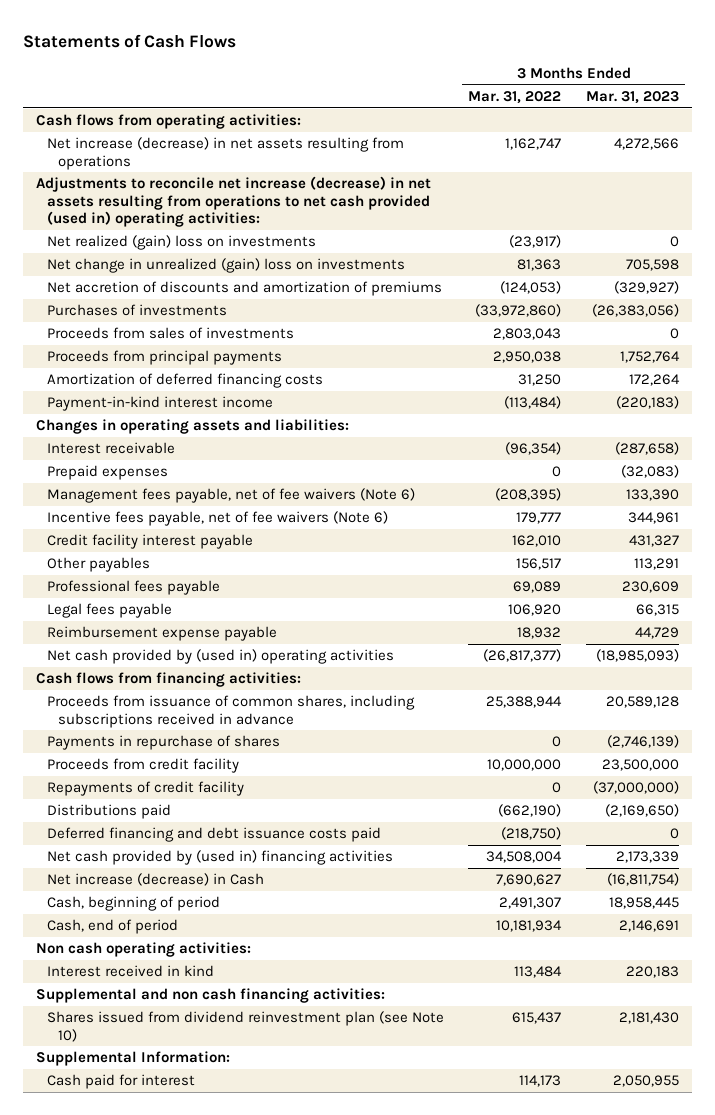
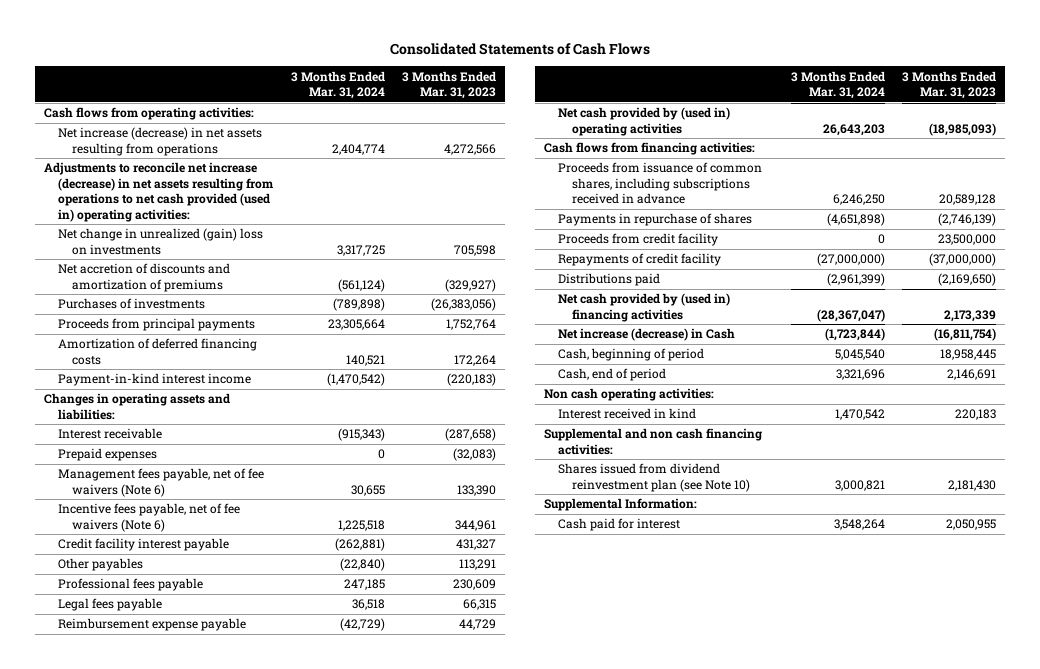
[23,33,237,48] Statements of Cash Flows -> [390,43,651,56] Consolidated Statements of Cash Flows
[468,90,562,104] Mar. 31, 2022 -> none
none -> [290,70,385,100] 3 Months Ended Mar. 31, 2024
[46,235,316,251] Net realized (gain) loss on investments -> none
[46,327,294,340] Proceeds from sales of investments -> none
[46,827,381,843] Deferred financing and debt issuance costs paid -> none

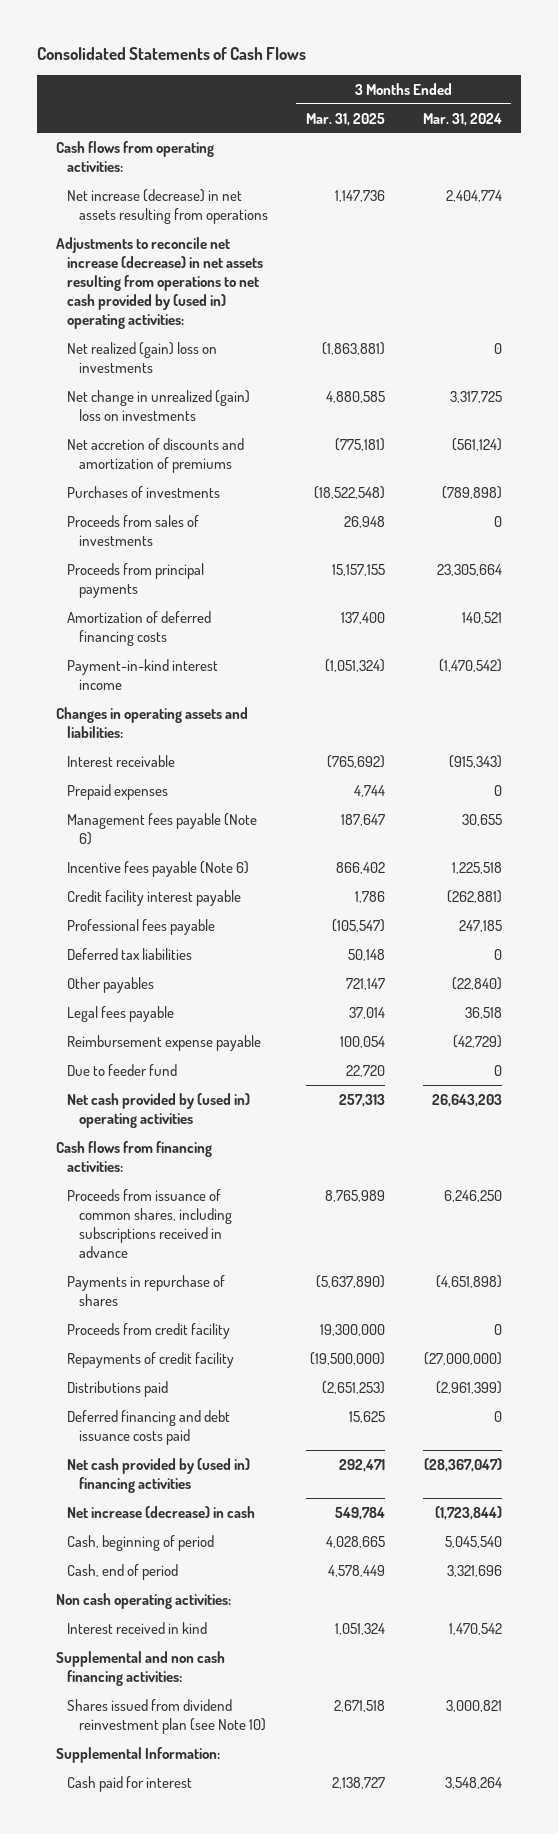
[402,70,497,100] 3 Months Ended Mar. 31, 2023 -> none
none -> [305,112,385,126] Mar. 31, 2025
[44,162,274,222] Adjustments to reconcile net increase (decrease) in net assets resulting from operations to net cash provided (used in) operating activities: -> [56,236,264,329] Adjustments to reconcile net increase (decrease) in net assets resulting from operations to net cash provided by (used in) operating activities:
none -> [67,341,218,373] Net realized (gain) loss on investments
none -> [67,514,200,546] Proceeds from sales of investments
[58,468,265,497] Management fees payable, net of fee waivers (Note 6) -> [67,812,258,845] Management fees payable (Note 6)
[58,503,241,532] Incentive fees payable, net of fee waivers (Note 6) -> [67,860,250,877] Incentive fees payable (Note 6)
none -> [67,947,193,960] Deferred tax liabilities
[58,558,144,572] Other payables -> [67,976,155,993] Other payables
none -> [67,1063,178,1076] Due to feeder fund
none -> [67,1409,231,1445] Deferred financing and debt issuance costs paid
[558,328,736,342] Net increase (decrease) in Cash -> [67,1505,256,1518] Net increase (decrease) in cash

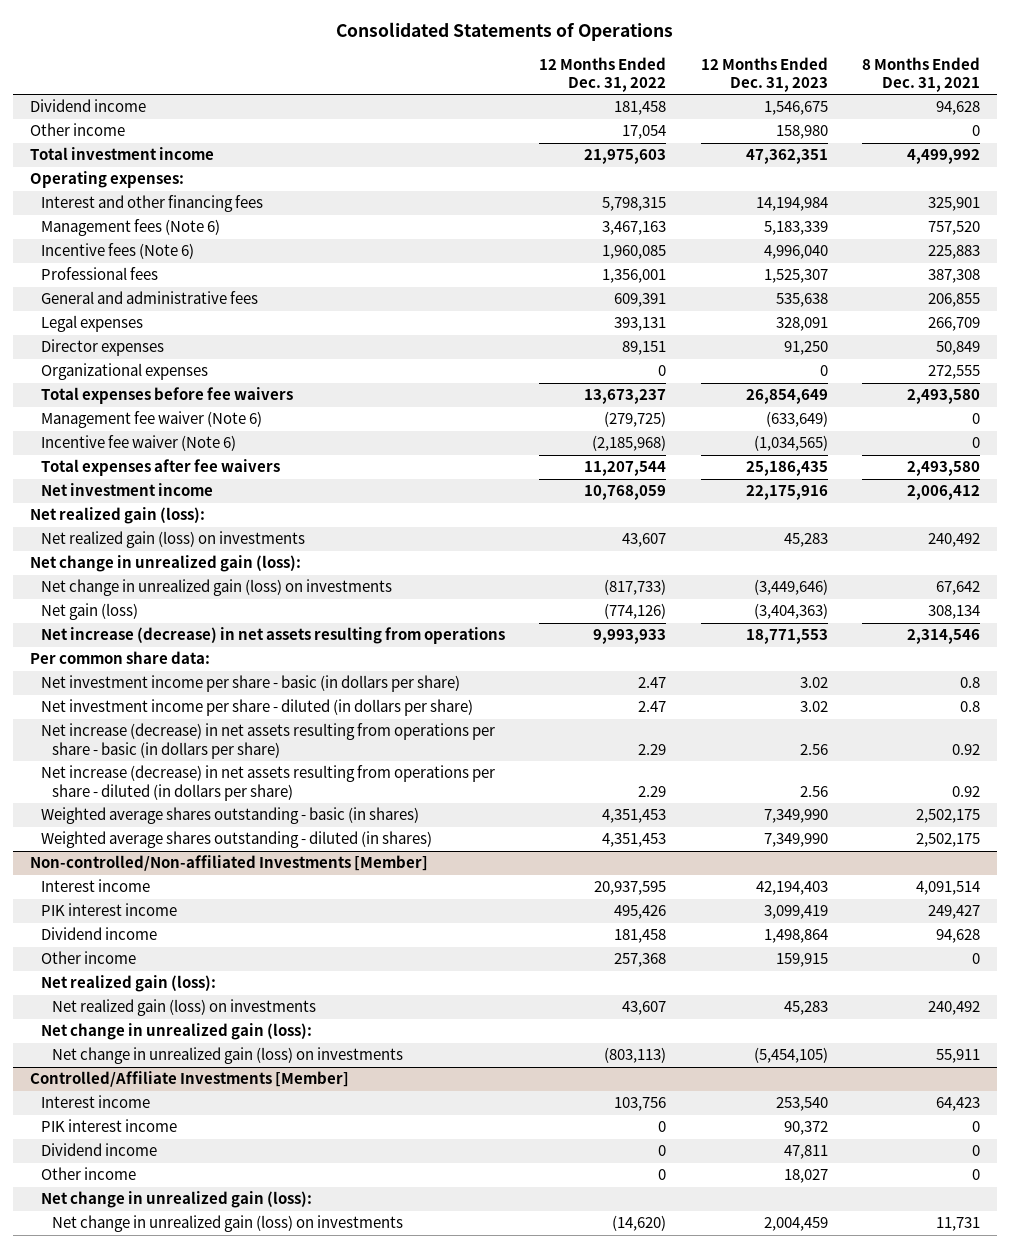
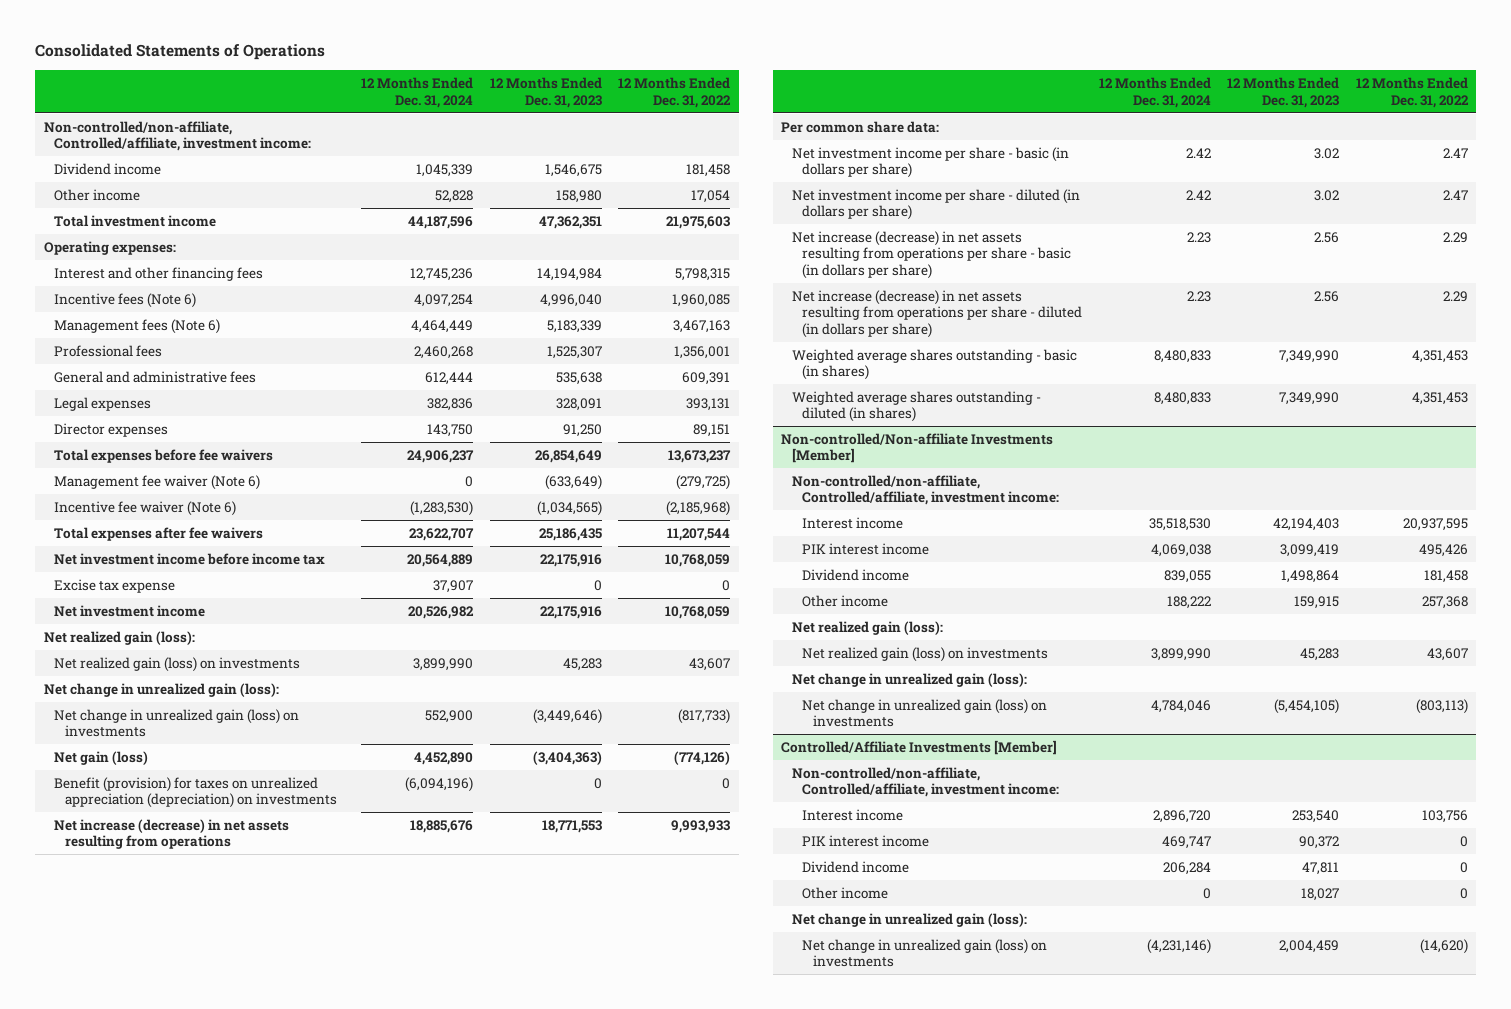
[861,56,980,92] 8 Months Ended Dec. 31, 2021 -> none
none -> [361,76,474,108] 12 Months Ended Dec. 31, 2024
none -> [43,120,312,152] Non-controlled/non-affiliate, Controlled/affiliate, investment income:
[41,219,221,237] Management fees (Note 6) -> [54,318,221,334] Management fees (Note 6)
[41,363,209,381] Organizational expenses -> none
none -> [54,552,326,565] Net investment income before income tax
none -> [54,578,176,593] Excise tax expense
none -> [54,776,337,809] Benefit (provision) for taxes on unrealized appreciation (depreciation) on investments
[30,855,429,872] Non-controlled/Non-affiliated Investments [Member] -> [780,432,1053,464] Non-controlled/Non-affiliate Investments [Member]
none -> [791,474,1060,506] Non-controlled/non-affiliate, Controlled/affiliate, investment income:
none -> [791,766,1060,798] Non-controlled/non-affiliate, Controlled/affiliate, investment income:

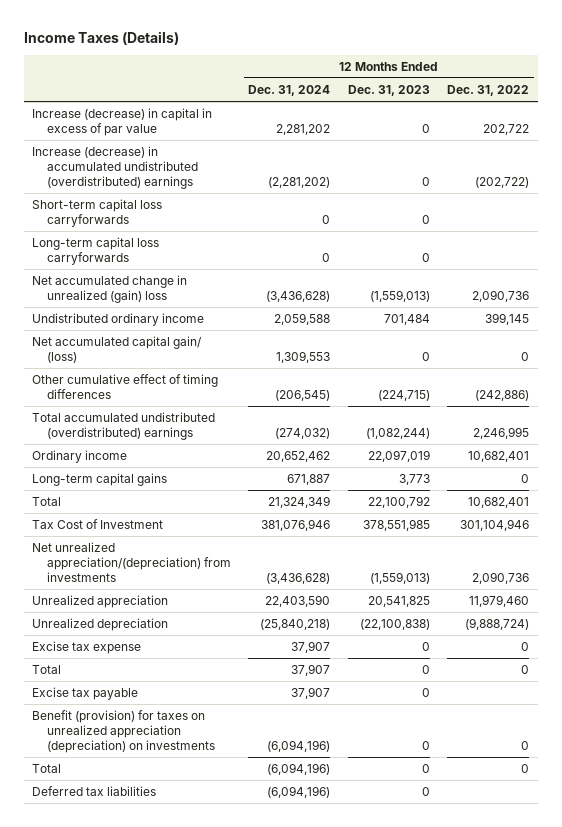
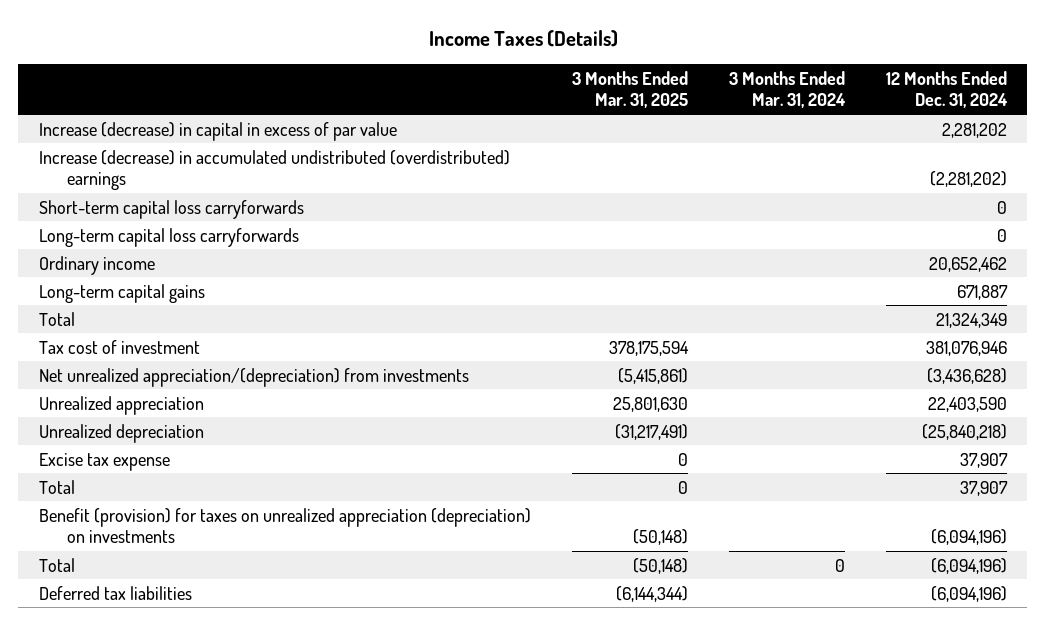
[347,84,430,96] Dec. 31, 2023 -> none
[447,84,530,96] Dec. 31, 2022 -> none
none -> [571,70,688,109] 3 Months Ended Mar. 31, 2025
none -> [728,70,846,109] 3 Months Ended Mar. 31, 2024
[32,275,188,303] Net accumulated change in unrealized (gain) loss -> none
[32,313,205,327] Undistributed ordinary income -> none
[32,336,203,363] Net accumulated capital gain/ (loss) -> none
[32,374,219,399] Other cumulative effect of timing differences -> none
[32,412,216,440] Total accumulated undistributed (overdistributed) earnings -> none
[32,519,164,530] Tax Cost of Investment -> [38,339,200,354] Tax cost of investment
[32,687,139,701] Excise tax payable -> none

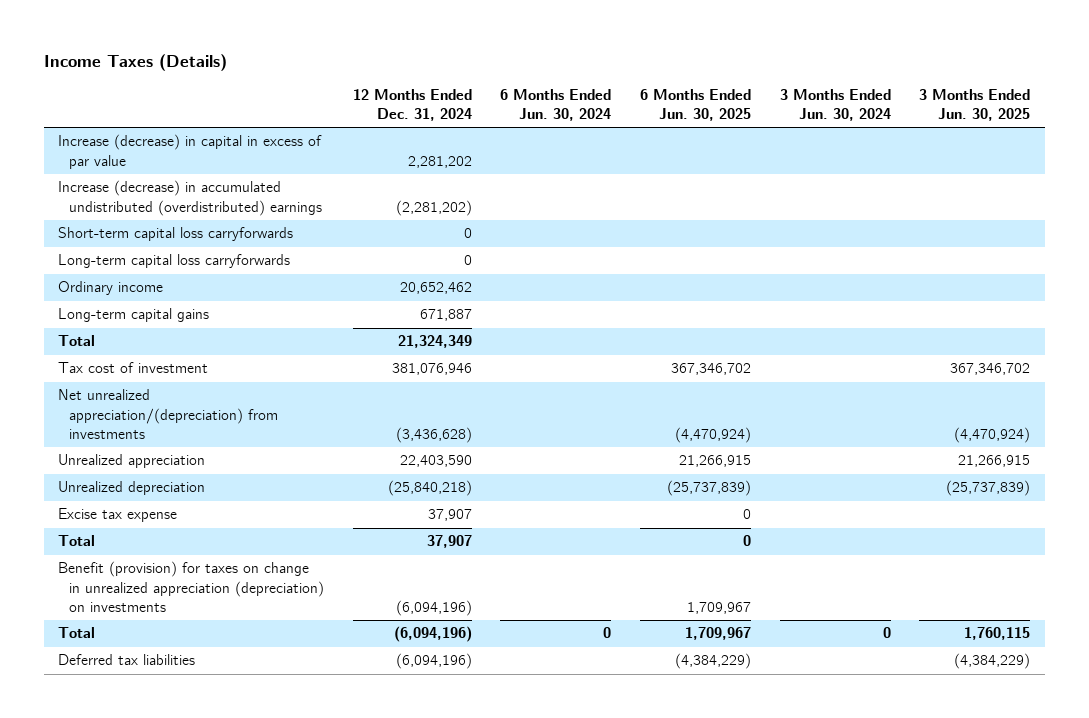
[571,70,688,109] 3 Months Ended Mar. 31, 2025 -> none
[728,70,846,109] 3 Months Ended Mar. 31, 2024 -> none
none -> [500,88,612,121] 6 Months Ended Jun. 30, 2024
none -> [639,88,751,121] 6 Months Ended Jun. 30, 2025
none -> [779,88,891,121] 3 Months Ended Jun. 30, 2024
none -> [919,88,1031,121] 3 Months Ended Jun. 30, 2025
[38,507,531,544] Benefit (provision) for taxes on unrealized appreciation (depreciation) on investments -> [58,561,324,612] Benefit (provision) for taxes on change in unrealized appreciation (depreciation) on investments

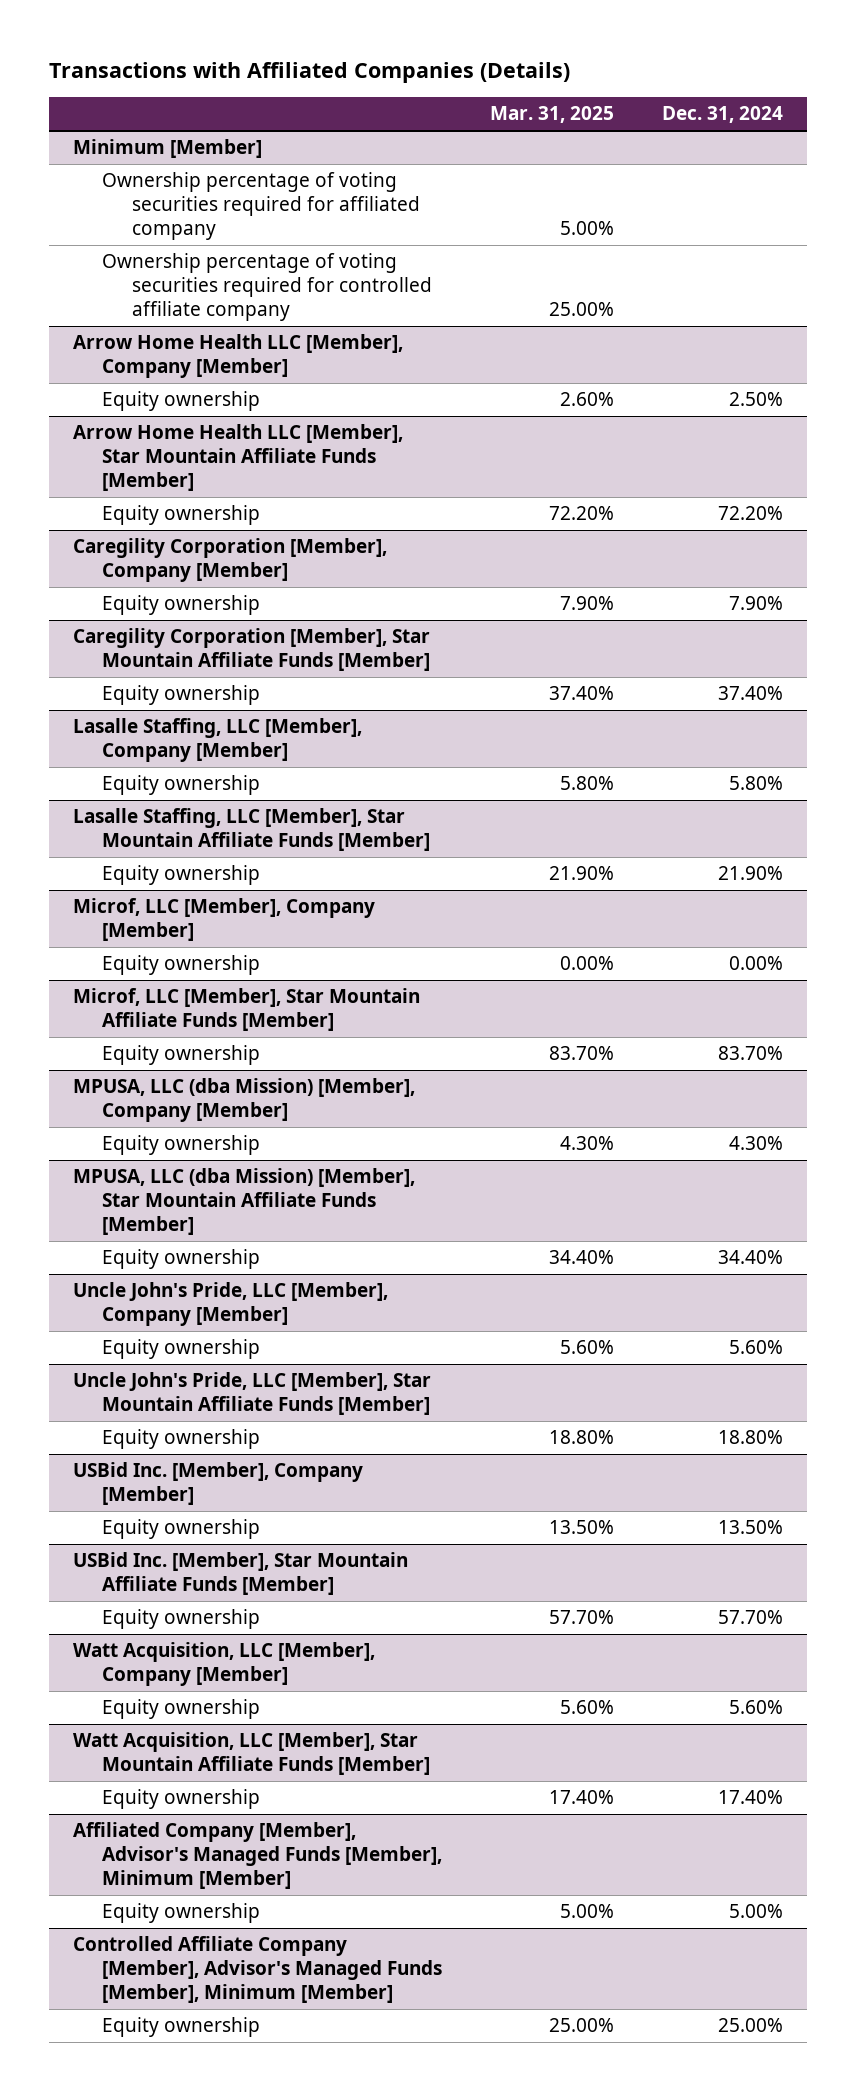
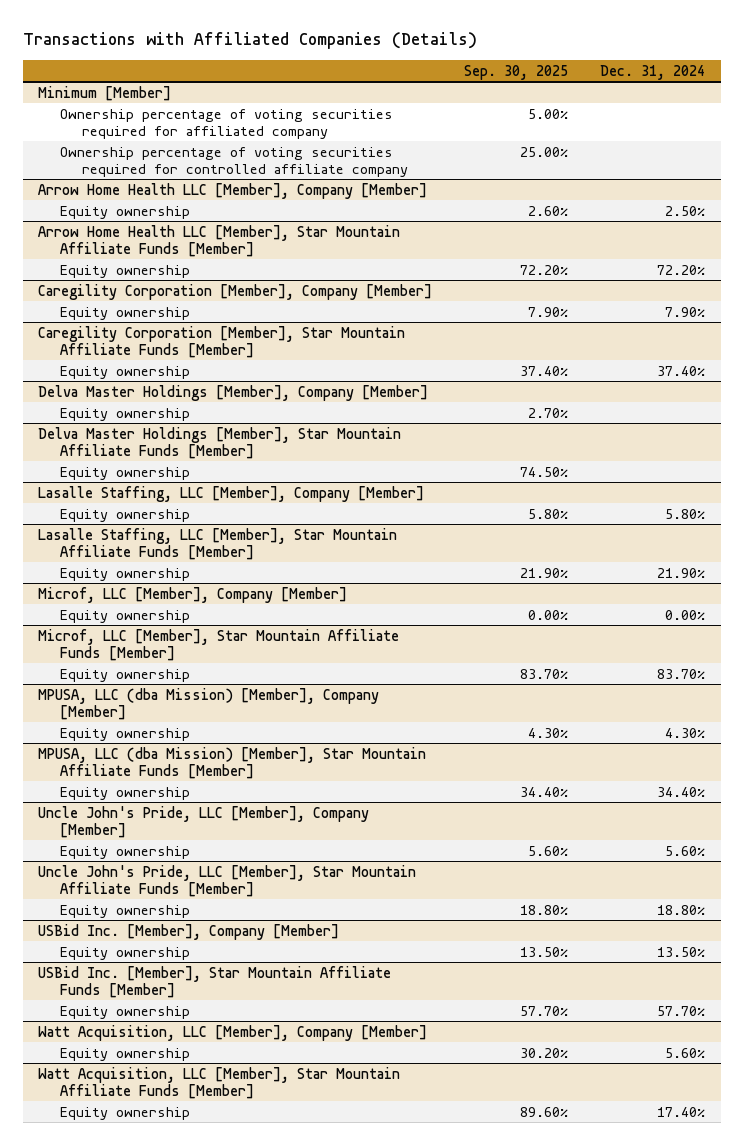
[490,106,615,124] Mar. 31, 2025 -> none
none -> [464,64,569,80] Sep. 30, 2025
none -> [38,384,429,401] Delva Master Holdings [Member], Company [Member]
none -> [60,407,191,421] Equity ownership
none -> [38,426,402,459] Delva Master Holdings [Member], Star Mountain Affiliate Funds [Member]
none -> [60,466,191,480] Equity ownership
[73,1822,443,1890] Affiliated Company [Member], Advisor's Managed Funds [Member], Minimum [Member] -> none
[102,1903,261,1924] Equity ownership -> none
[73,1936,443,2004] Controlled Affiliate Company [Member], Advisor's Managed Funds [Member], Minimum [Member] -> none
[102,2017,261,2038] Equity ownership -> none

